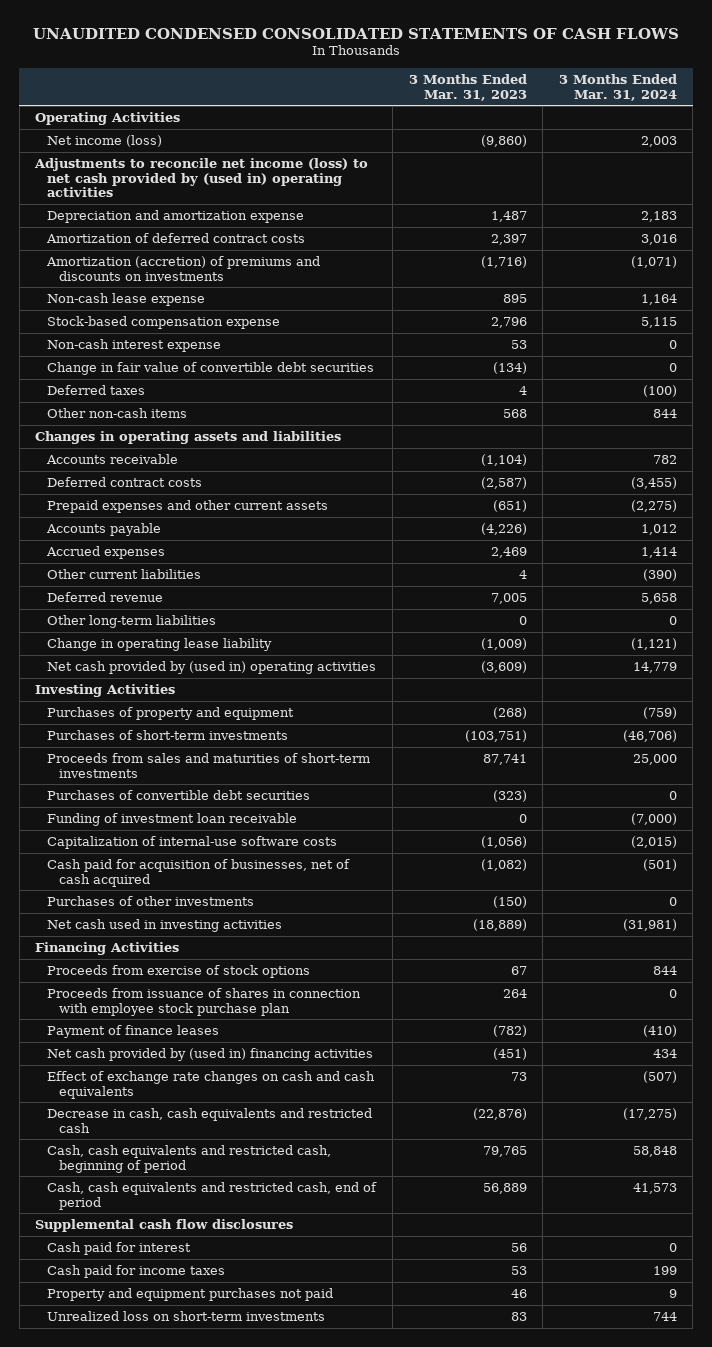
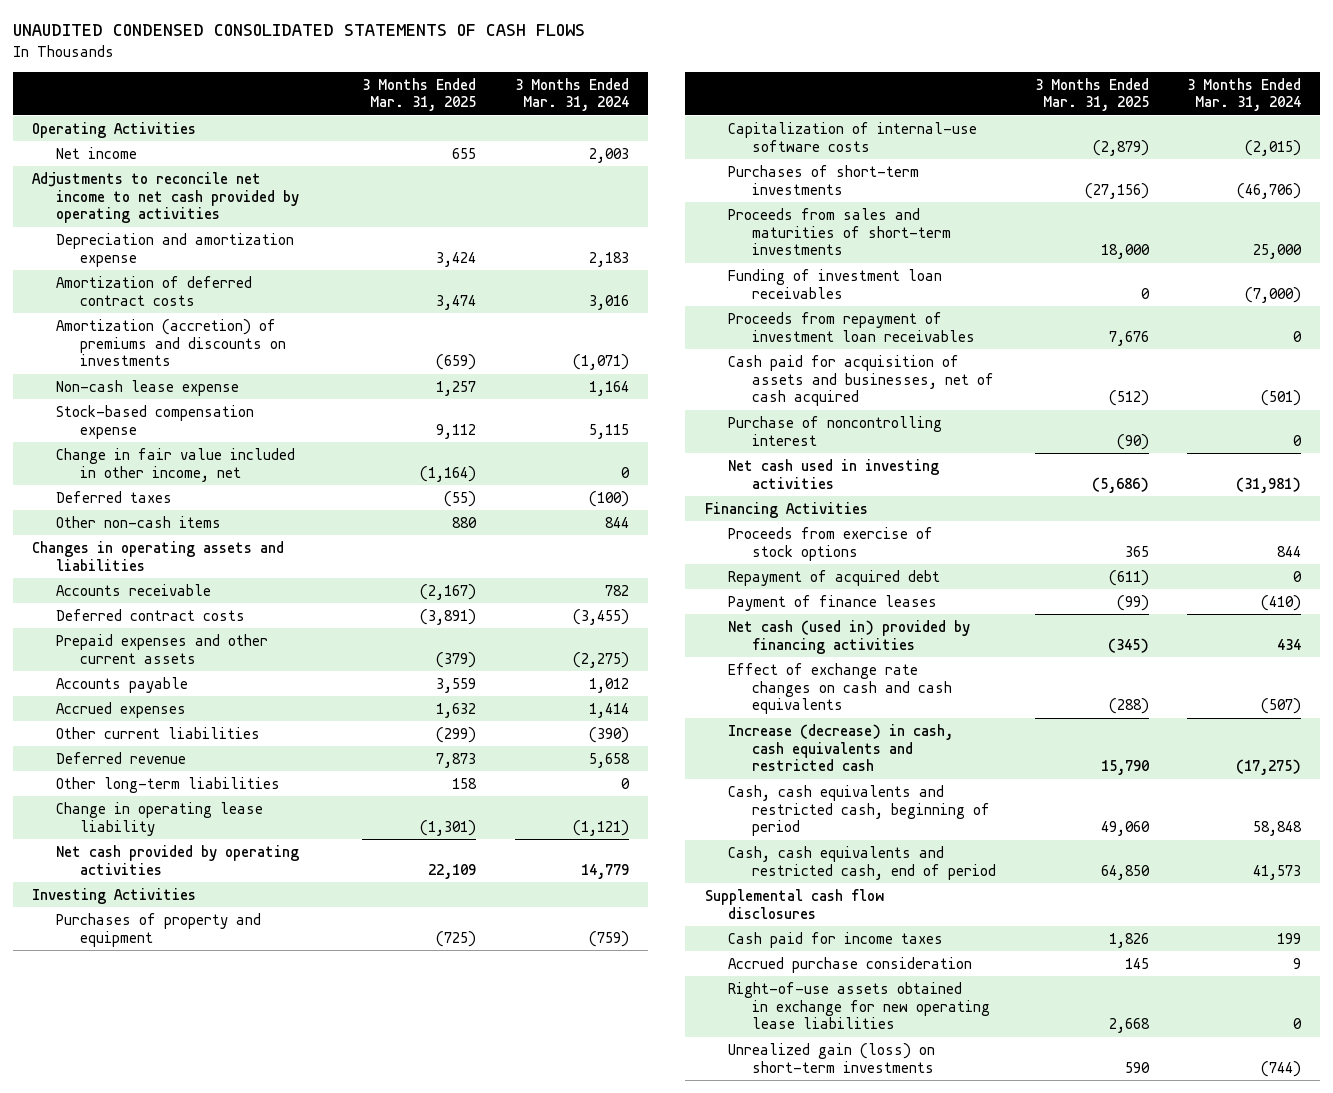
[408,73,527,101] 3 Months Ended Mar. 31, 2023 -> none
none -> [362,77,477,112] 3 Months Ended Mar. 31, 2025
[47,134,163,147] Net income (loss) -> [55,146,137,159] Net income
[34,157,369,198] Adjustments to reconcile net income (loss) to net cash provided by (used in) operating activities -> [32,171,299,224] Adjustments to reconcile net income to net cash provided by operating activities
[47,338,222,352] Non-cash interest expense -> none
[47,361,375,375] Change in fair value of convertible debt securities -> none
none -> [55,447,295,482] Change in fair value included in other income, net
[47,660,377,674] Net cash provided by (used in) operating activities -> [55,844,299,875] Net cash provided by operating activities
[47,835,338,849] Capitalization of internal-use software costs -> [728,121,978,152] Capitalization of internal-use software costs
[47,789,311,800] Purchases of convertible debt securities -> none
[47,895,255,906] Purchases of other investments -> none
[47,812,298,826] Funding of investment loan receivable -> [728,268,943,299] Funding of investment loan receivables
none -> [728,311,976,342] Proceeds from repayment of investment loan receivables
[47,858,351,887] Cash paid for acquisition of businesses, net of cash acquired -> [728,354,995,407] Cash paid for acquisition of assets and businesses, net of cash acquired
none -> [728,415,943,446] Purchase of noncontrolling interest
[47,987,362,1016] Proceeds from issuance of shares in connection with employee stock purchase plan -> none
none -> [728,569,941,586] Repayment of acquired debt
[47,1047,374,1061] Net cash provided by (used in) financing activities -> [728,619,971,654] Net cash (used in) provided by financing activities
[47,1107,373,1133] Decrease in cash, cash equivalents and restricted cash -> [728,723,954,772] Increase (decrease) in cash, cash equivalents and restricted cash
[47,1241,192,1255] Cash paid for interest -> none
[47,1287,334,1301] Property and equipment purchases not paid -> none
none -> [728,956,973,973] Accrued purchase consideration
none -> [728,981,991,1030] Right-of-use assets obtained in exchange for new operating lease liabilities
[47,1310,326,1321] Unrealized loss on short-term investments -> [728,1042,936,1073] Unrealized gain (loss) on short-term investments
[652,1311,677,1321] 744 -> [1261,1060,1302,1077] (744)

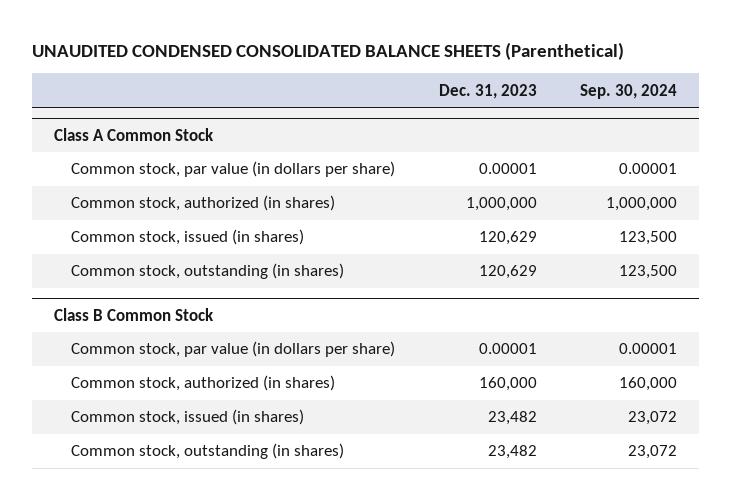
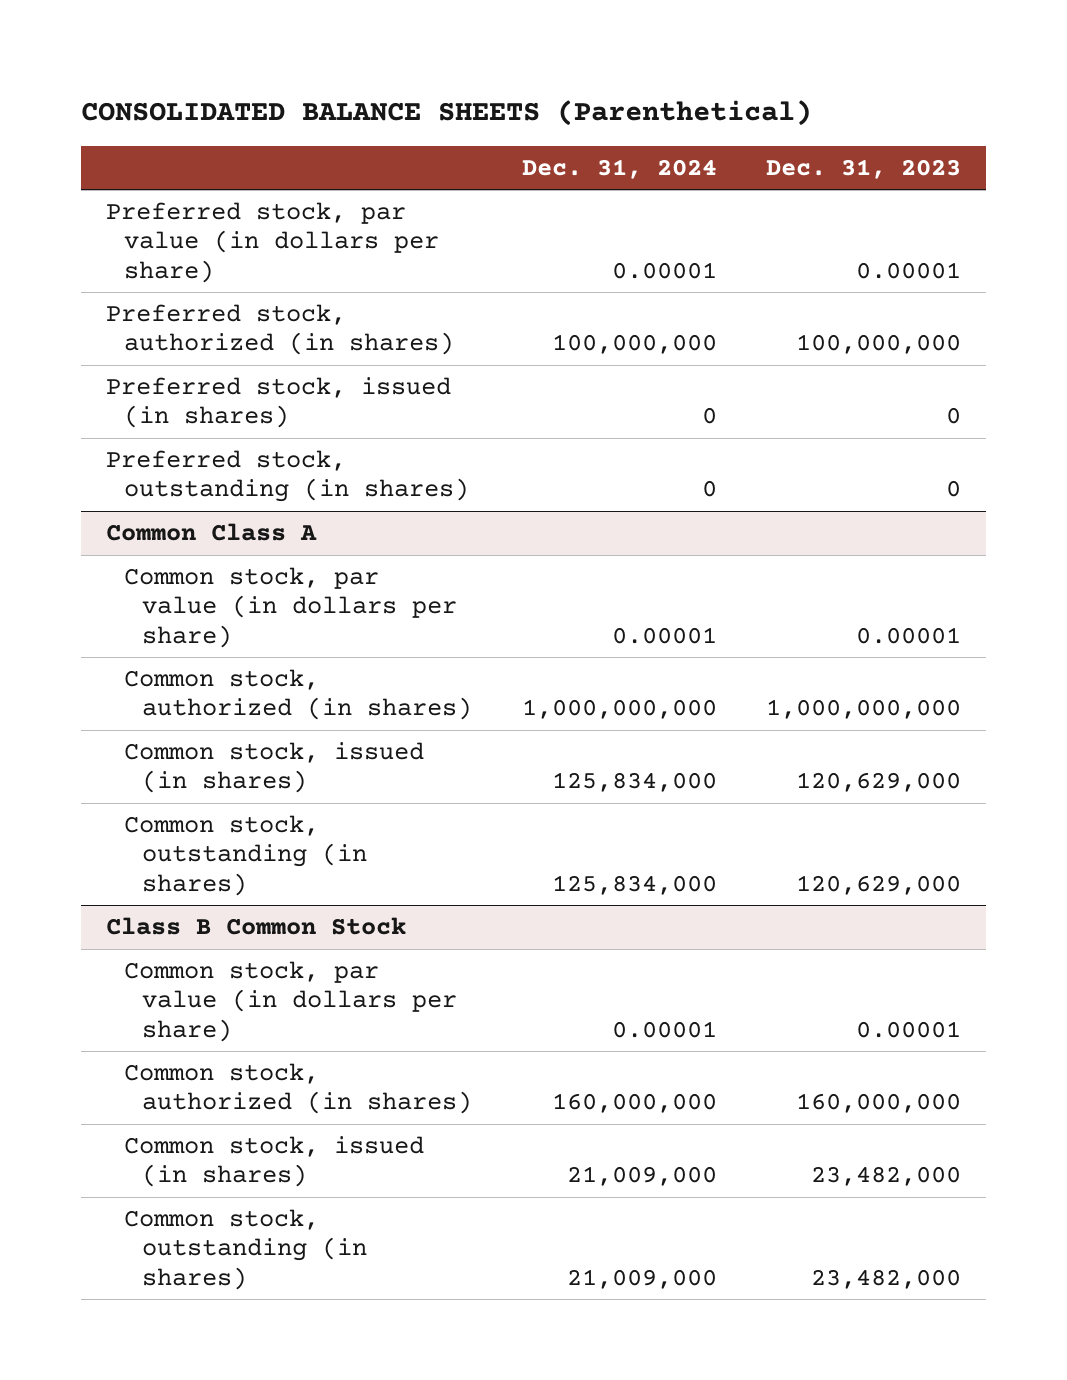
[31,42,624,61] UNAUDITED CONDENSED CONSOLIDATED BALANCE SHEETS (Parenthetical) -> [80,100,812,127] CONSOLIDATED BALANCE SHEETS (Parenthetical)
[580,83,678,99] Sep. 30, 2024 -> none
none -> [521,158,717,179] Dec. 31, 2024
none -> [105,202,439,283] Preferred stock, par value (in dollars per share)
none -> [105,304,454,356] Preferred stock, authorized (in shares)
none -> [105,377,451,429] Preferred stock, issued (in shares)
none -> [105,450,469,503] Preferred stock, outstanding (in shares)
[53,127,214,141] Class A Common Stock -> [105,523,317,542] Common Class A
[465,197,537,212] 1,000,000 -> [766,699,962,720] 1,000,000,000
[478,231,537,246] 120,629 -> [796,772,962,793] 120,629,000
[478,265,537,280] 120,629 -> [796,874,962,895] 120,629,000
[478,377,537,392] 160,000 -> [796,1093,962,1114] 160,000,000
[487,411,537,426] 23,482 -> [811,1166,962,1187] 23,482,000
[487,445,537,460] 23,482 -> [811,1268,962,1289] 23,482,000

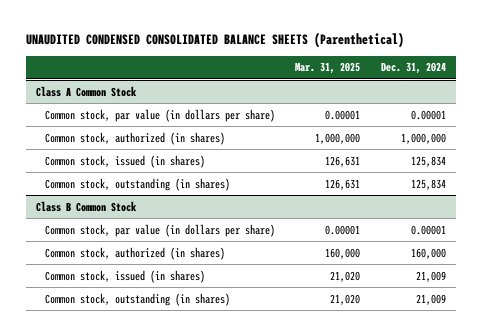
[80,100,812,127] CONSOLIDATED BALANCE SHEETS (Parenthetical) -> [26,32,405,49] UNAUDITED CONDENSED CONSOLIDATED BALANCE SHEETS (Parenthetical)
[766,158,962,179] Dec. 31, 2023 -> none
none -> [295,62,361,75] Mar. 31, 2025
[105,202,439,283] Preferred stock, par value (in dollars per share) -> none
[105,304,454,356] Preferred stock, authorized (in shares) -> none
[105,377,451,429] Preferred stock, issued (in shares) -> none
[105,450,469,503] Preferred stock, outstanding (in shares) -> none
[105,523,317,542] Common Class A -> [36,85,138,97] Class A Common Stock
[521,699,717,720] 1,000,000,000 -> [401,132,447,144] 1,000,000
[551,772,717,793] 125,834,000 -> [411,155,447,167] 125,834
[551,874,717,895] 125,834,000 -> [411,178,447,190] 125,834
[551,1093,717,1114] 160,000,000 -> [411,247,447,259] 160,000
[566,1166,717,1187] 21,009,000 -> [416,270,447,282] 21,009
[566,1268,717,1289] 21,009,000 -> [416,293,447,305] 21,009

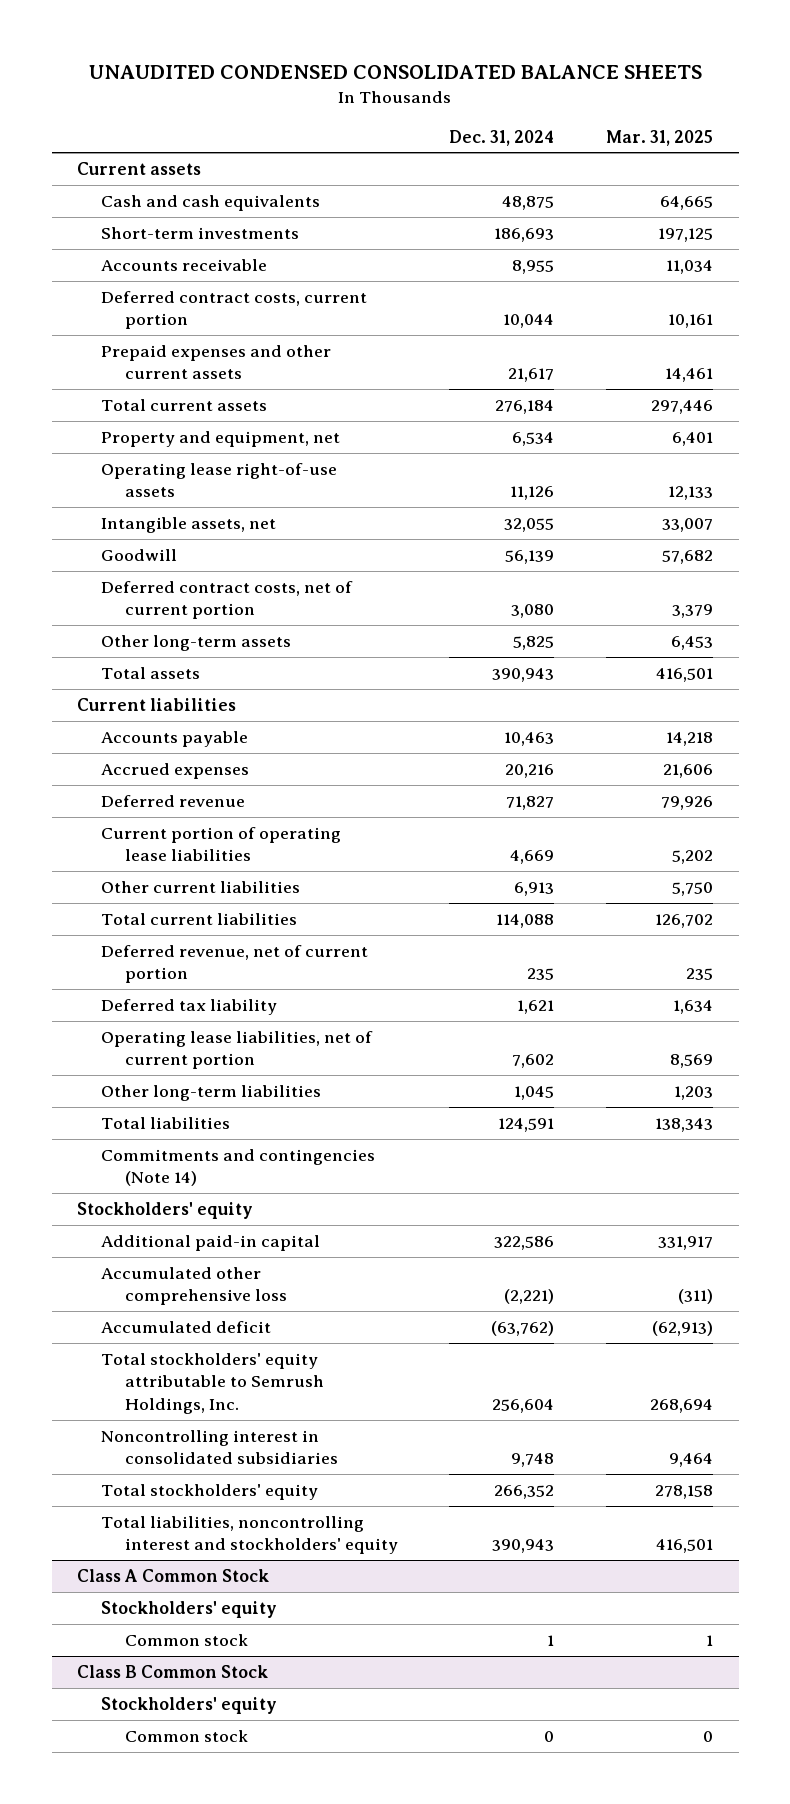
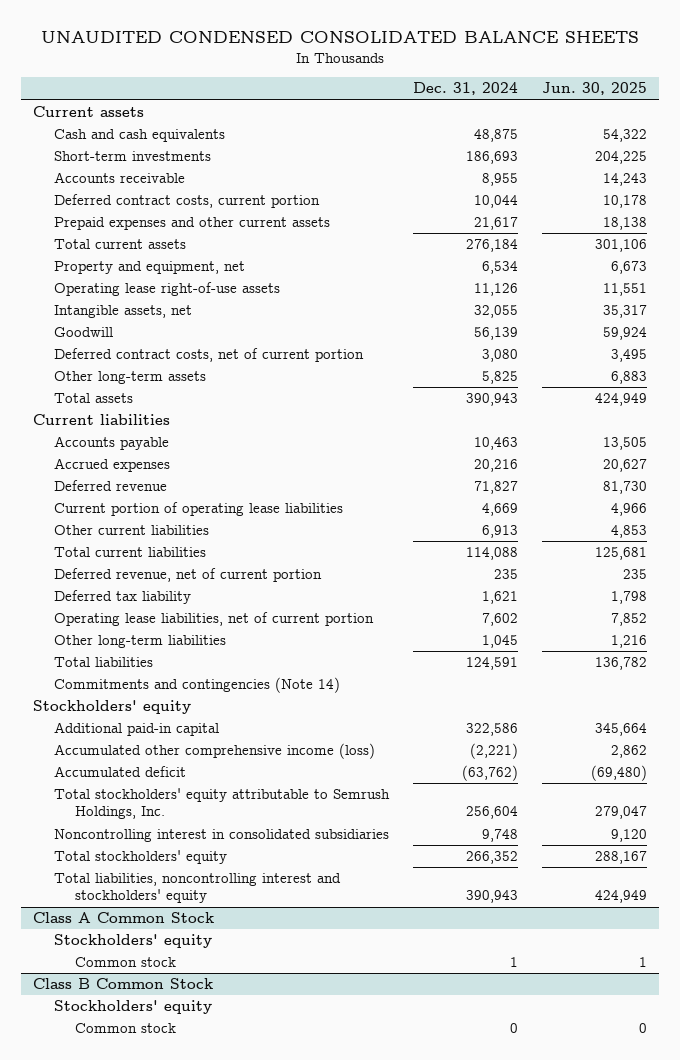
[605,129,713,146] Mar. 31, 2025 -> none
none -> [541,82,647,96] Jun. 30, 2025
[100,1267,287,1306] Accumulated other comprehensive loss -> [54,743,376,760] Accumulated other comprehensive income (loss)

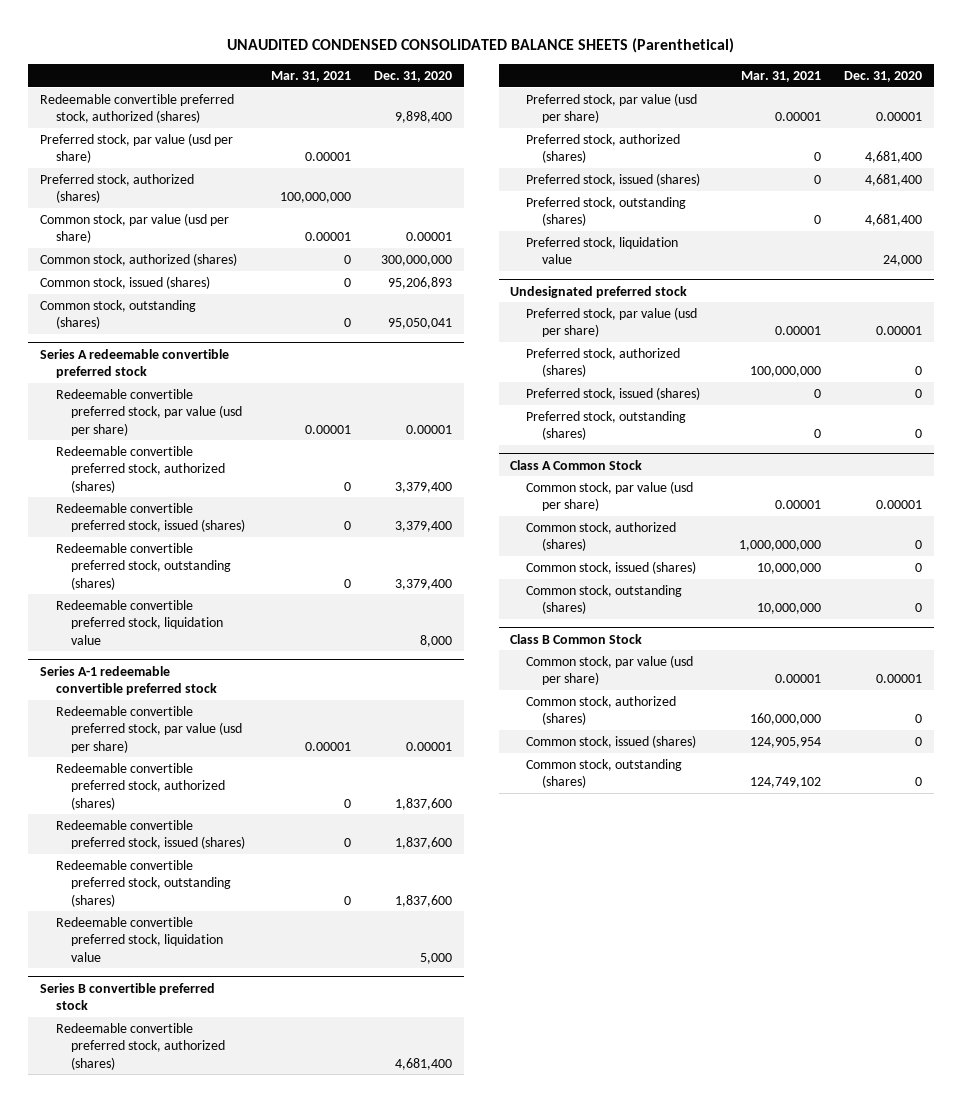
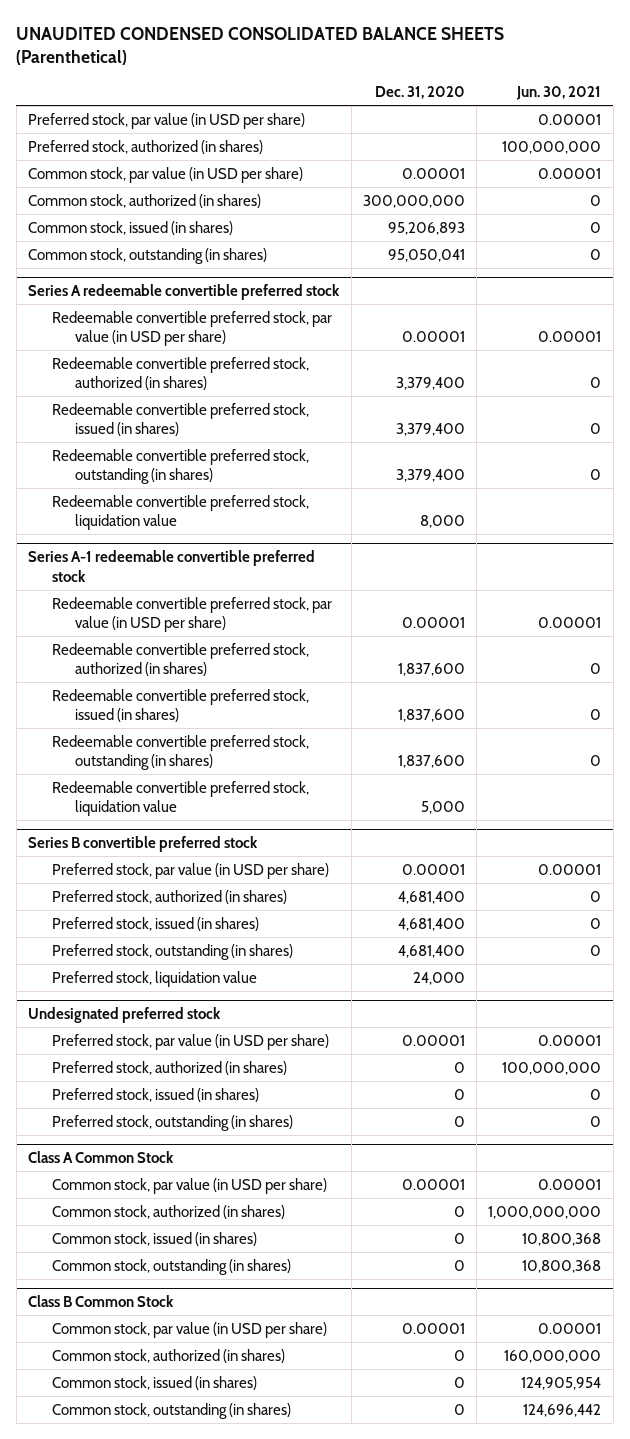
[270,71,351,83] Mar. 31, 2021 -> none
none -> [516,86,602,101] Jun. 30, 2021
[40,93,235,124] Redeemable convertible preferred stock, authorized (shares) -> none
[40,132,234,164] Preferred stock, par value (usd per share) -> [28,112,306,129] Preferred stock, par value (in USD per share)
[40,173,195,204] Preferred stock, authorized (shares) -> [28,139,264,154] Preferred stock, authorized (in shares)
[40,212,230,244] Common stock, par value (usd per share) -> [28,166,304,183] Common stock, par value (in USD per share)
[40,252,238,266] Common stock, authorized (shares) -> [28,193,262,208] Common stock, authorized (in shares)
[40,275,211,289] Common stock, issued (shares) -> [28,220,234,235] Common stock, issued (in shares)
[40,299,197,330] Common stock, outstanding (shares) -> [28,247,268,264] Common stock, outstanding (in shares)
[55,388,243,436] Redeemable convertible preferred stock, par value (usd per share) -> [51,310,332,346] Redeemable convertible preferred stock, par value (in USD per share)
[55,445,226,493] Redeemable convertible preferred stock, authorized (shares) -> [51,356,309,390] Redeemable convertible preferred stock, authorized (in shares)
[55,502,246,533] Redeemable convertible preferred stock, issued (shares) -> [51,402,309,436] Redeemable convertible preferred stock, issued (in shares)
[55,542,232,590] Redeemable convertible preferred stock, outstanding (shares) -> [51,448,309,484] Redeemable convertible preferred stock, outstanding (in shares)
[55,705,243,753] Redeemable convertible preferred stock, par value (usd per share) -> [51,596,332,632] Redeemable convertible preferred stock, par value (in USD per share)
[55,762,226,810] Redeemable convertible preferred stock, authorized (shares) -> [51,642,309,676] Redeemable convertible preferred stock, authorized (in shares)
[55,819,246,850] Redeemable convertible preferred stock, issued (shares) -> [51,688,309,722] Redeemable convertible preferred stock, issued (in shares)
[55,859,232,907] Redeemable convertible preferred stock, outstanding (shares) -> [51,734,309,770] Redeemable convertible preferred stock, outstanding (in shares)
[55,1022,226,1070] Redeemable convertible preferred stock, authorized (shares) -> none
[526,92,698,124] Preferred stock, par value (usd per share) -> [51,862,329,879] Preferred stock, par value (in USD per share)
[526,133,681,164] Preferred stock, authorized (shares) -> [51,889,287,904] Preferred stock, authorized (in shares)
[526,172,701,186] Preferred stock, issued (shares) -> [51,916,259,931] Preferred stock, issued (in shares)
[526,196,687,227] Preferred stock, outstanding (shares) -> [51,943,293,960] Preferred stock, outstanding (in shares)
[526,306,698,338] Preferred stock, par value (usd per share) -> [51,1033,329,1050] Preferred stock, par value (in USD per share)
[526,347,681,378] Preferred stock, authorized (shares) -> [51,1060,287,1075] Preferred stock, authorized (in shares)
[526,386,701,400] Preferred stock, issued (shares) -> [51,1087,259,1102] Preferred stock, issued (in shares)
[526,410,687,441] Preferred stock, outstanding (shares) -> [51,1114,293,1131] Preferred stock, outstanding (in shares)
[526,480,694,512] Common stock, par value (usd per share) -> [51,1177,327,1194] Common stock, par value (in USD per share)
[526,521,677,552] Common stock, authorized (shares) -> [51,1204,285,1219] Common stock, authorized (in shares)
[526,560,697,574] Common stock, issued (shares) -> [51,1231,257,1246] Common stock, issued (in shares)
[526,584,683,615] Common stock, outstanding (shares) -> [51,1258,291,1275] Common stock, outstanding (in shares)
[526,654,694,686] Common stock, par value (usd per share) -> [51,1321,327,1338] Common stock, par value (in USD per share)
[526,695,677,726] Common stock, authorized (shares) -> [51,1348,285,1363] Common stock, authorized (in shares)
[526,734,697,748] Common stock, issued (shares) -> [51,1375,257,1390] Common stock, issued (in shares)
[526,758,683,789] Common stock, outstanding (shares) -> [51,1402,291,1419] Common stock, outstanding (in shares)

